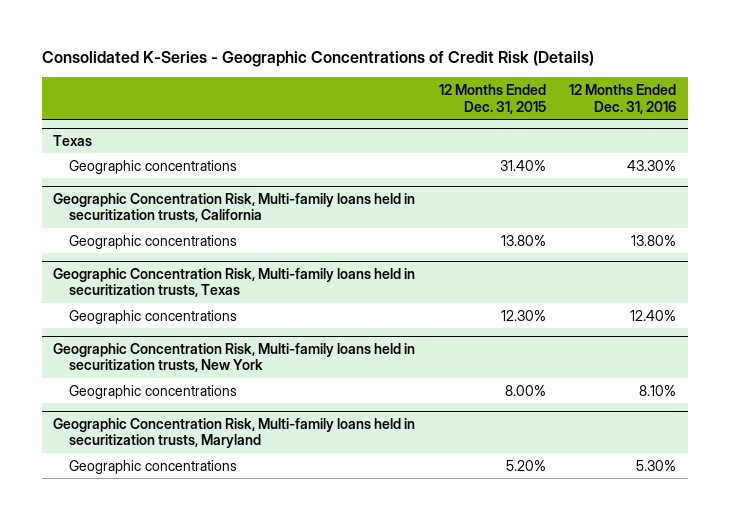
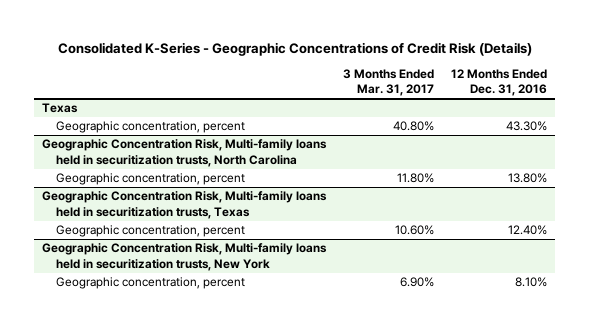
[438,84,546,114] 12 Months Ended Dec. 31, 2015 -> none
none -> [343,68,435,97] 3 Months Ended Mar. 31, 2017
[68,159,237,174] Geographic concentrations -> [56,121,246,134] Geographic concentration, percent
[53,192,416,223] Geographic Concentration Risk, Multi-family loans held in securitization trusts, California -> [42,139,328,167] Geographic Concentration Risk, Multi-family loans held in securitization trusts, North Carolina
[68,234,237,249] Geographic concentrations -> [56,173,246,186] Geographic concentration, percent
[68,309,237,324] Geographic concentrations -> [56,225,246,238] Geographic concentration, percent
[53,417,416,449] Geographic Concentration Risk, Multi-family loans held in securitization trusts, Maryland -> none
[68,459,237,474] Geographic concentrations -> none
[68,384,237,399] Geographic concentrations -> [56,277,246,290] Geographic concentration, percent

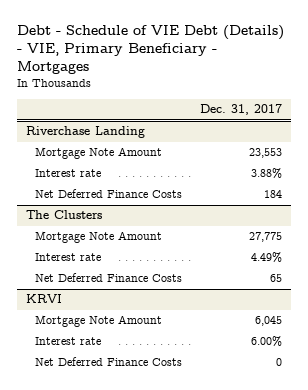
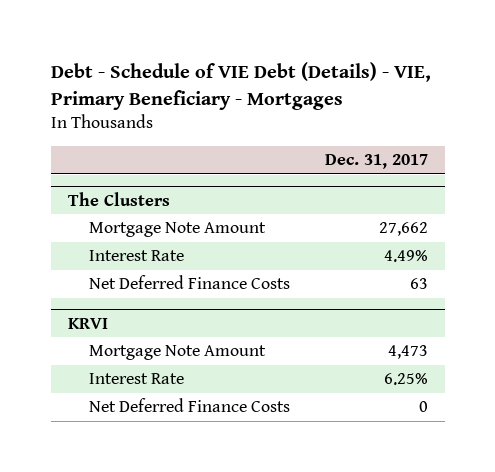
[25,126,145,139] Riverchase Landing -> none
[34,147,162,160] Mortgage Note Amount -> none
[34,169,101,178] Interest rate -> none
[34,189,182,199] Net Deferred Finance Costs -> none
[248,232,282,243] 27,775 -> [378,222,428,237] 27,662
[34,253,101,262] Interest rate -> [88,250,184,262] Interest Rate
[269,274,282,283] 65 -> [409,278,428,290] 63
[254,316,282,327] 6,045 -> [387,345,428,360] 4,473
[34,337,101,346] Interest rate -> [88,373,184,385] Interest Rate
[250,336,282,348] 6.00% -> [383,373,428,386] 6.25%

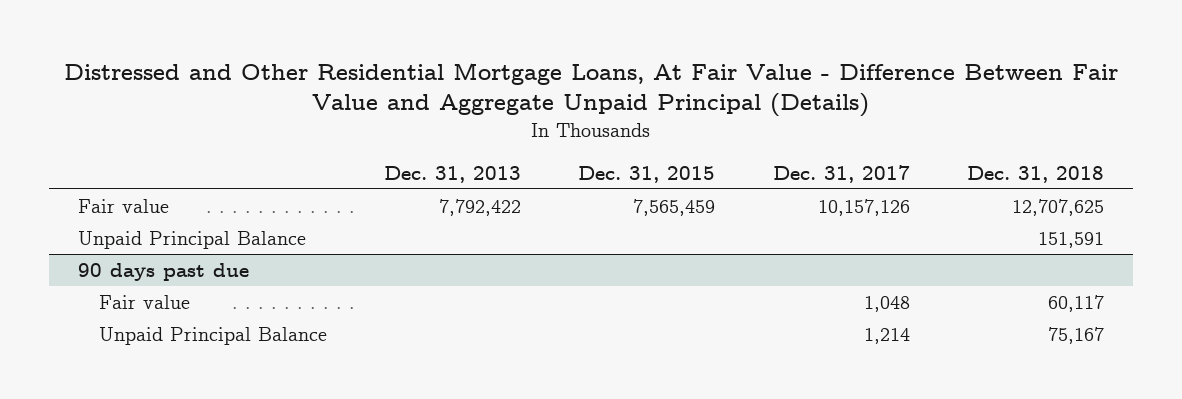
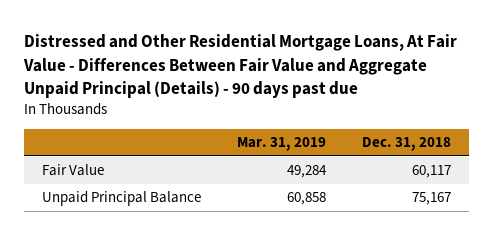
[63,62,1118,118] Distressed and Other Residential Mortgage Loans, At Fair Value - Difference Between Fair Value and Aggregate Unpaid Principal (Details) -> [23,34,458,98] Distressed and Other Residential Mortgage Loans, At Fair Value - Differences Between Fair Value and Aggregate Unpaid Principal (Details) - 90 days past due
[383,165,521,183] Dec. 31, 2013 -> none
[578,165,716,183] Dec. 31, 2015 -> none
[772,164,910,183] Dec. 31, 2017 -> none
none -> [236,137,326,152] Mar. 31, 2019
[77,230,306,249] Unpaid Principal Balance -> none
[77,262,249,281] 90 days past due -> none
[98,294,190,309] Fair value -> none
[77,198,169,213] Fair value -> [41,164,104,177] Fair Value
[1011,198,1104,216] 12,707,625 -> [411,165,451,179] 60,117

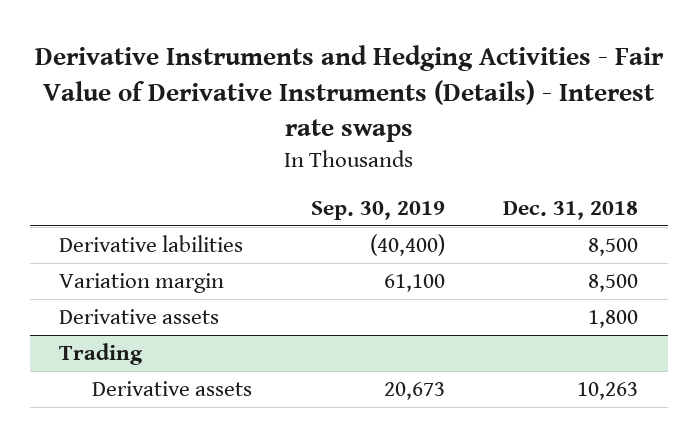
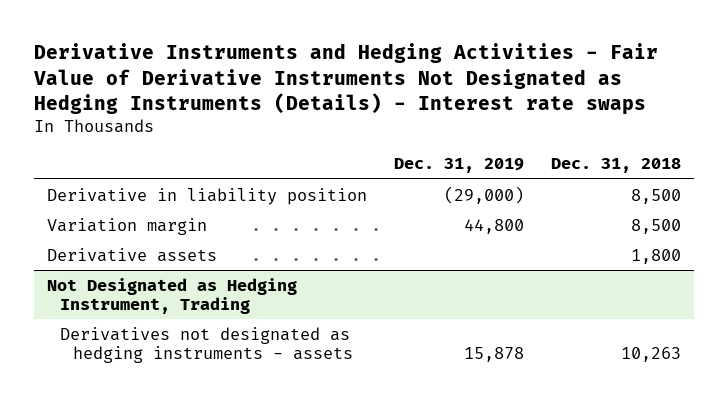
[34,45,664,143] Derivative Instruments and Hedging Activities - Fair Value of Derivative Instruments (Details) - Interest rate swaps -> [32,43,658,116] Derivative Instruments and Hedging Activities - Fair Value of Derivative Instruments Not Designated as Hedging Instruments (Details) - Interest rate swaps
[310,201,445,221] Sep. 30, 2019 -> none
none -> [393,158,524,174] Dec. 31, 2019
[59,234,244,252] Derivative labilities -> [47,187,368,205] Derivative in liability position
[59,342,144,365] Trading -> [47,277,298,314] Not Designated as Hedging Instrument, Trading
[91,380,252,396] Derivative assets -> [59,326,353,363] Derivatives not designated as hedging instruments - assets

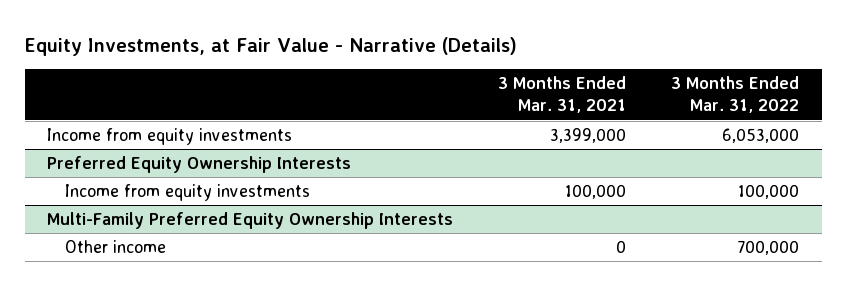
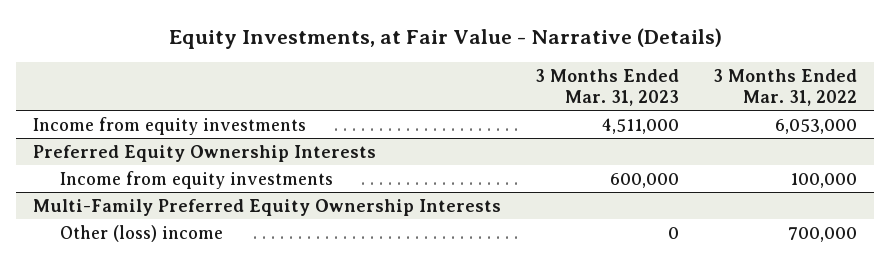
[498,75,627,114] 3 Months Ended Mar. 31, 2021 -> none
none -> [534,68,679,107] 3 Months Ended Mar. 31, 2023
[64,239,166,253] Other income -> [60,224,224,242] Other (loss) income

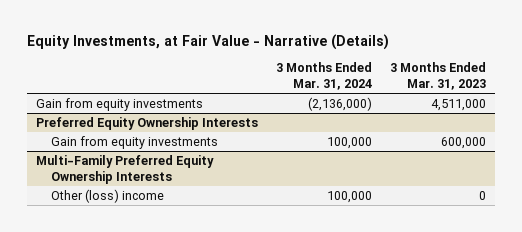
[712,68,857,107] 3 Months Ended Mar. 31, 2022 -> none
none -> [276,62,373,90] 3 Months Ended Mar. 31, 2024
[32,116,306,135] Income from equity investments -> [35,98,203,112] Gain from equity investments
[60,170,334,189] Income from equity investments -> [50,136,218,150] Gain from equity investments

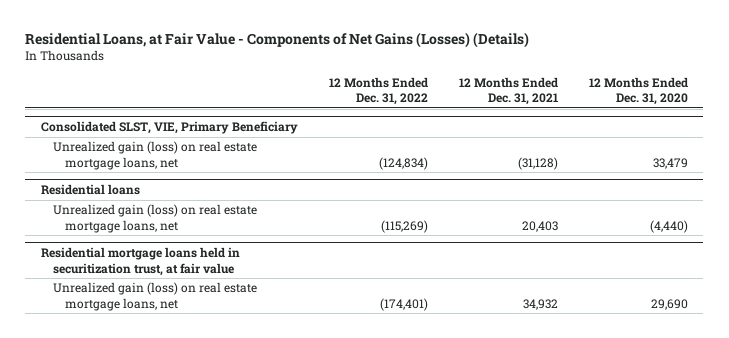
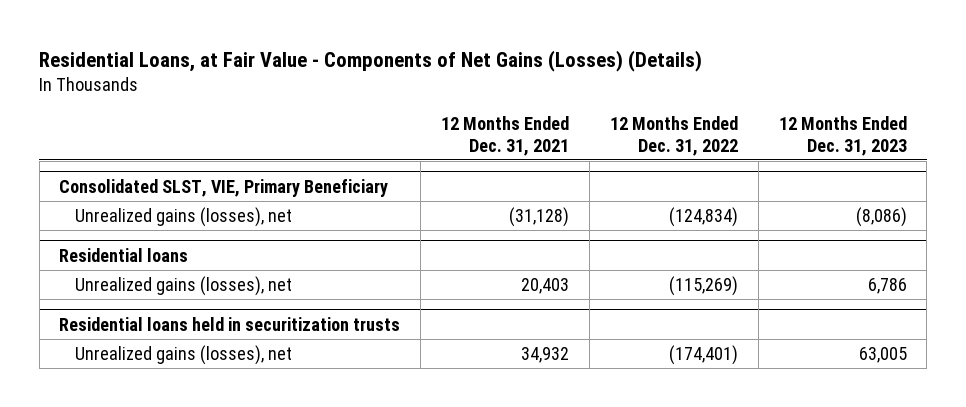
[588,76,688,106] 12 Months Ended Dec. 31, 2020 -> none
none -> [778,115,907,156] 12 Months Ended Dec. 31, 2023
[52,141,257,170] Unrealized gain (loss) on real estate mortgage loans, net -> [74,206,292,227] Unrealized gains (losses), net
[52,204,257,233] Unrealized gain (loss) on real estate mortgage loans, net -> [74,275,292,296] Unrealized gains (losses), net
[40,247,240,276] Residential mortgage loans held in securitization trust, at fair value -> [59,316,401,331] Residential loans held in securitization trusts
[52,282,257,311] Unrealized gain (loss) on real estate mortgage loans, net -> [74,344,292,365] Unrealized gains (losses), net

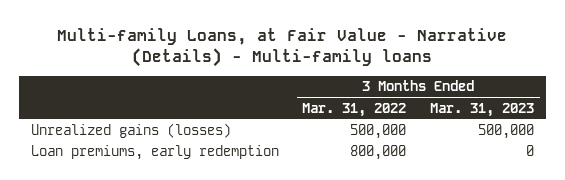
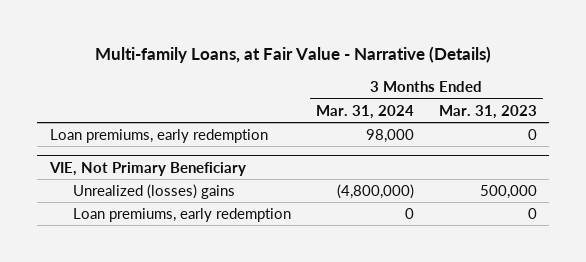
[57,27,508,67] Multi-family Loans, at Fair Value - Narrative (Details) - Multi-family loans -> [95,46,492,64] Multi-family Loans, at Fair Value - Narrative (Details)
[302,102,407,117] Mar. 31, 2022 -> none
none -> [315,104,414,119] Mar. 31, 2024
[30,122,231,138] Unrealized gains (losses) -> none
none -> [48,161,246,176] VIE, Not Primary Beneficiary
none -> [73,184,236,200] Unrealized (losses) gains
none -> [73,208,292,223] Loan premiums, early redemption

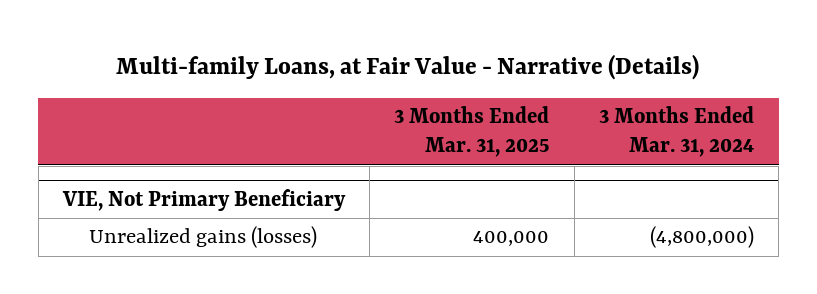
[438,104,537,119] Mar. 31, 2023 -> none
none -> [394,106,550,158] 3 Months Ended Mar. 31, 2025
[49,129,268,144] Loan premiums, early redemption -> none
[73,208,292,223] Loan premiums, early redemption -> none
[73,184,236,200] Unrealized (losses) gains -> [89,226,318,249] Unrealized gains (losses)

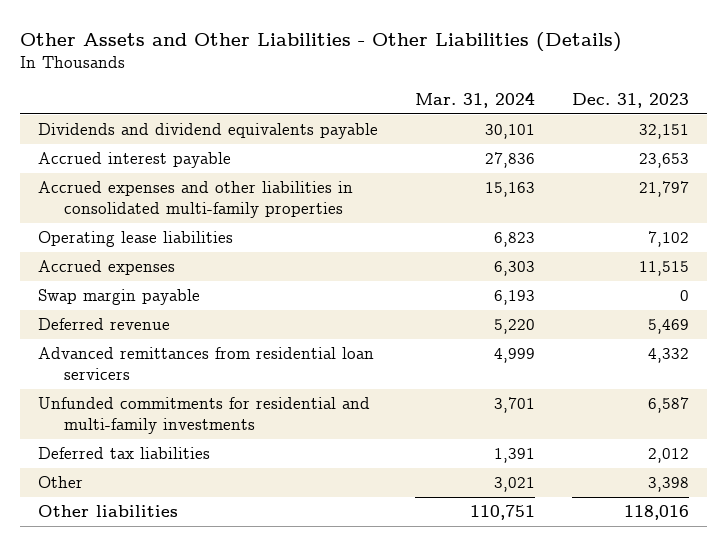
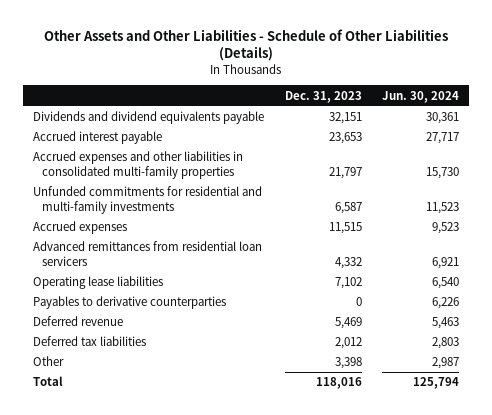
[20,31,623,52] Other Assets and Other Liabilities - Other Liabilities (Details) -> [44,28,449,62] Other Assets and Other Liabilities - Schedule of Other Liabilities (Details)
[414,91,535,108] Mar. 31, 2024 -> none
none -> [381,90,459,103] Jun. 30, 2024
[38,397,371,435] Unfunded commitments for residential and multi-family investments -> [33,186,263,214] Unfunded commitments for residential and multi-family investments
[38,289,201,306] Swap margin payable -> none
[38,231,234,248] Operating lease liabilities -> [33,276,164,290] Operating lease liabilities
none -> [33,296,227,310] Payables to derivative counterparties
[38,318,171,331] Deferred revenue -> [33,316,124,327] Deferred revenue
[38,505,179,518] Other liabilities -> [33,376,64,387] Total

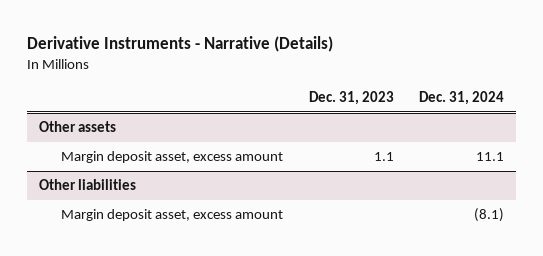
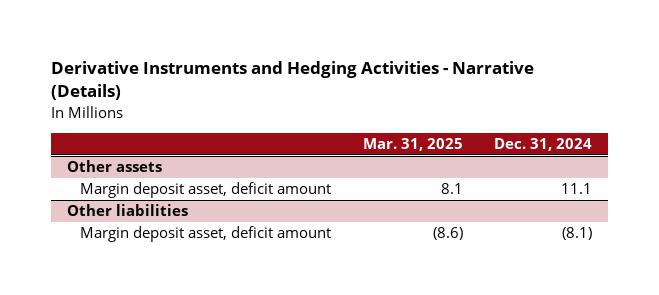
[26,36,333,53] Derivative Instruments - Narrative (Details) -> [51,61,535,101] Derivative Instruments and Hedging Activities - Narrative (Details)
[308,91,394,106] Dec. 31, 2023 -> none
none -> [362,137,463,151] Mar. 31, 2025
[61,151,284,164] Margin deposit asset, excess amount -> [79,182,331,199] Margin deposit asset, deficit amount
[61,209,284,222] Margin deposit asset, excess amount -> [79,226,331,243] Margin deposit asset, deficit amount

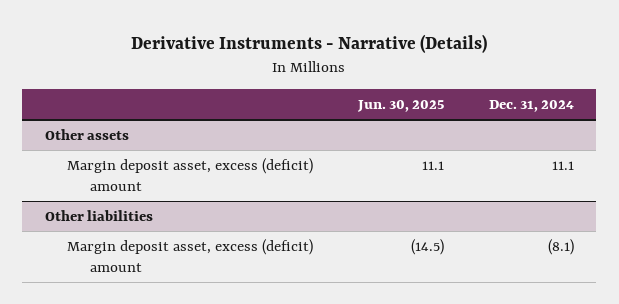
[51,61,535,101] Derivative Instruments and Hedging Activities - Narrative (Details) -> [131,34,488,54] Derivative Instruments - Narrative (Details)
[362,137,463,151] Mar. 31, 2025 -> none
none -> [357,100,445,113] Jun. 30, 2025
[79,182,331,199] Margin deposit asset, deficit amount -> [67,157,314,191] Margin deposit asset, excess (deficit) amount
[79,226,331,243] Margin deposit asset, deficit amount -> [67,238,314,272] Margin deposit asset, excess (deficit) amount

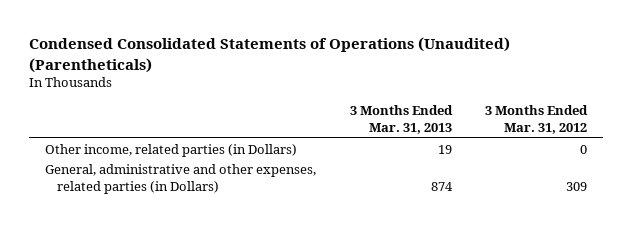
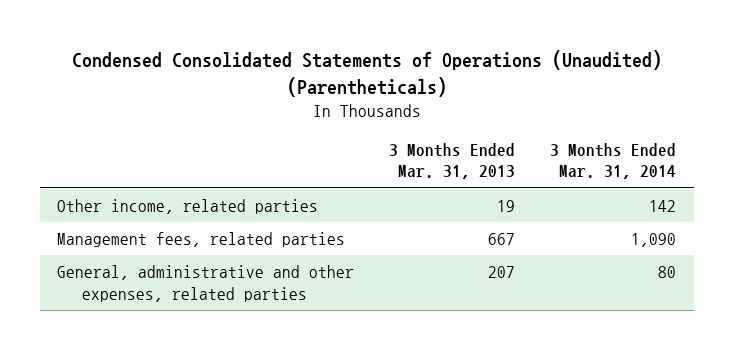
[484,105,588,135] 3 Months Ended Mar. 31, 2012 -> none
none -> [550,143,677,180] 3 Months Ended Mar. 31, 2014
[45,143,298,157] Other income, related parties (in Dollars) -> [57,199,319,215] Other income, related parties
none -> [57,232,346,248] Management fees, related parties
[45,163,317,194] General, administrative and other expenses, related parties (in Dollars) -> [57,265,355,302] General, administrative and other expenses, related parties
[430,181,453,191] 874 -> [488,266,516,279] 207

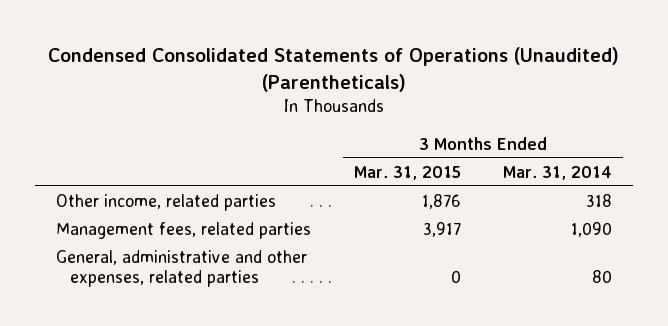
[389,143,516,180] 3 Months Ended Mar. 31, 2013 -> none
none -> [353,165,461,180] Mar. 31, 2015
[649,200,677,213] 142 -> [586,193,613,207] 318

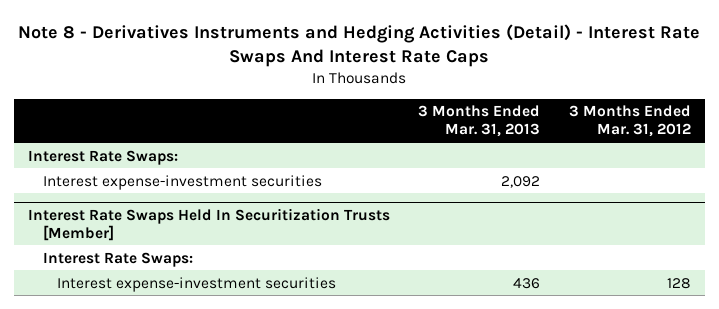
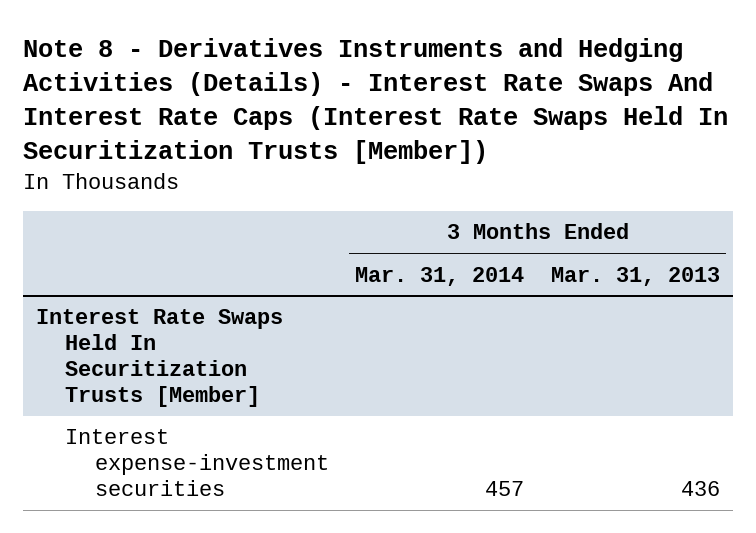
[18,24,701,68] Note 8 - Derivatives Instruments and Hedging Activities (Detail) - Interest Rate Swaps And Interest Rate Caps -> [22,37,728,165] Note 8 - Derivatives Instruments and Hedging Activities (Details) - Interest Rate Swaps And Interest Rate Caps (Interest Rate Swaps Held In Securitization Trusts [Member])
[568,105,691,138] 3 Months Ended Mar. 31, 2012 -> none
none -> [355,266,525,286] Mar. 31, 2014
[28,149,179,165] Interest Rate Swaps: -> none
[42,174,322,190] Interest expense-investment securities -> none
[42,251,193,267] Interest Rate Swaps: -> none

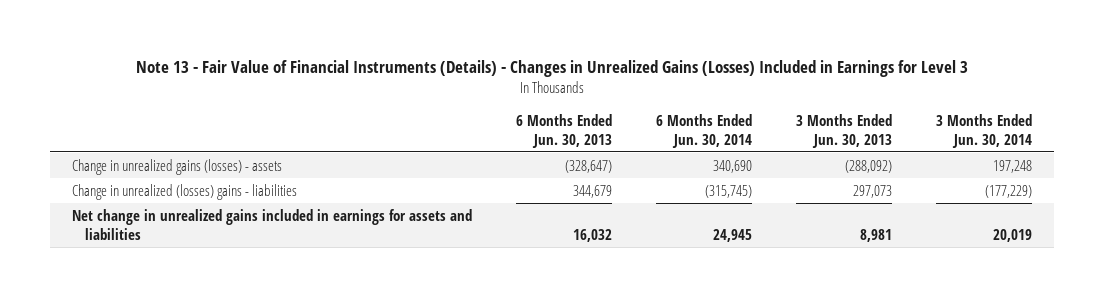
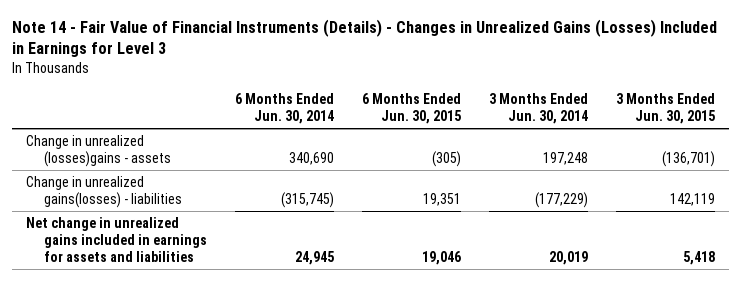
[136,60,969,78] Note 13 - Fair Value of Financial Instruments (Details) - Changes in Unrealized Gains (Losses) Included in Earnings for Level 3 -> [11,19,717,58] Note 14 - Fair Value of Financial Instruments (Details) - Changes in Unrealized Gains (Losses) Included in Earnings for Level 3
[516,113,613,148] 6 Months Ended Jun. 30, 2013 -> none
[795,113,892,148] 3 Months Ended Jun. 30, 2013 -> none
none -> [361,93,461,124] 6 Months Ended Jun. 30, 2015
none -> [615,93,715,124] 3 Months Ended Jun. 30, 2015
[72,158,283,175] Change in unrealized gains (losses) - assets -> [25,135,171,167] Change in unrealized (losses)gains - assets
[72,183,298,200] Change in unrealized (losses) gains - liabilities -> [25,176,182,208] Change in unrealized gains(losses) - liabilities

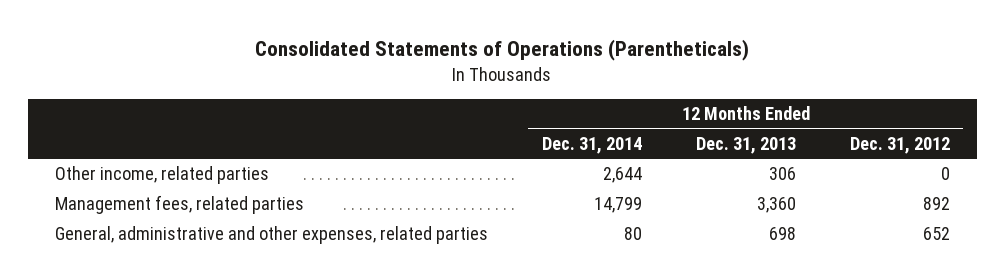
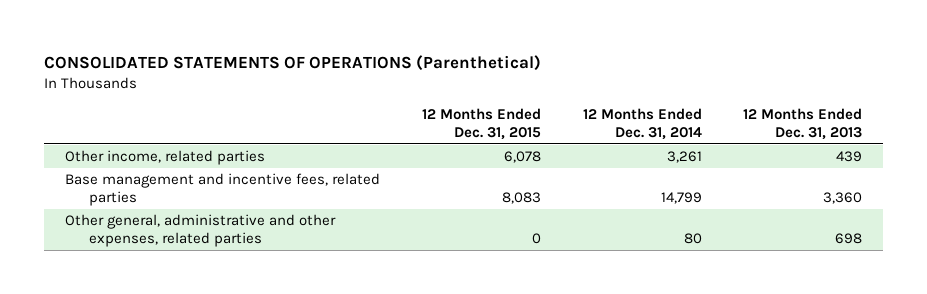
[255,39,750,62] Consolidated Statements of Operations (Parentheticals) -> [44,54,542,71] CONSOLIDATED STATEMENTS OF OPERATIONS (Parenthetical)
[849,136,950,154] Dec. 31, 2012 -> none
none -> [421,108,541,140] 12 Months Ended Dec. 31, 2015
[602,167,642,184] 2,644 -> [666,151,702,164] 3,261
[768,167,796,181] 306 -> [836,151,863,163] 439
[54,195,304,215] Management fees, related parties -> [65,173,381,206] Base management and incentive fees, related parties
[54,226,488,245] General, administrative and other expenses, related parties -> [65,214,337,247] Other general, administrative and other expenses, related parties

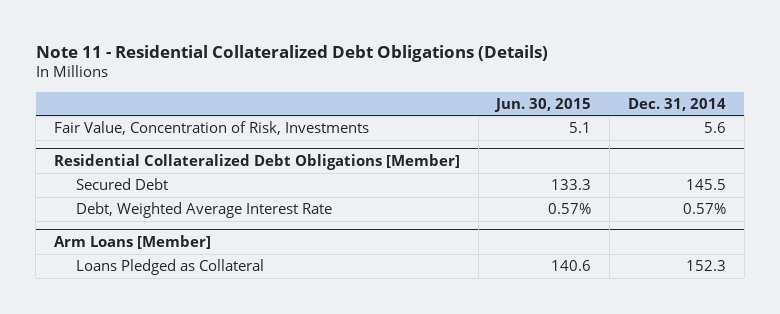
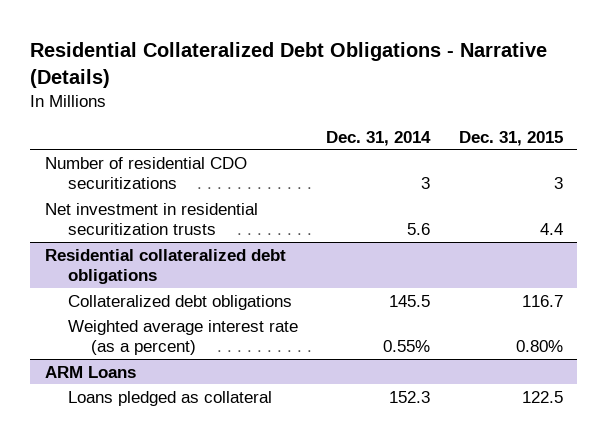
[35,44,548,62] Note 11 - Residential Collateralized Debt Obligations (Details) -> [30,41,548,88] Residential Collateralized Debt Obligations - Narrative (Details)
[494,97,592,112] Jun. 30, 2015 -> none
none -> [458,130,563,146] Dec. 31, 2015
[54,121,370,136] Fair Value, Concentration of Risk, Investments -> none
none -> [44,156,247,190] Number of residential CDO securitizations
none -> [44,202,258,236] Net investment in residential securitization trusts
[54,153,461,170] Residential Collateralized Debt Obligations [Member] -> [44,248,286,285] Residential collateralized debt obligations
[75,178,168,191] Secured Debt -> [67,294,292,310] Collateralized debt obligations
[75,202,332,219] Debt, Weighted Average Interest Rate -> [67,319,298,356] Weighted average interest rate (as a percent)
[682,203,726,215] 0.57% -> [383,340,431,353] 0.55%
[54,234,212,249] Arm Loans [Member] -> [44,365,136,378] ARM Loans
[75,259,264,276] Loans Pledged as Collateral -> [67,390,272,406] Loans pledged as collateral

